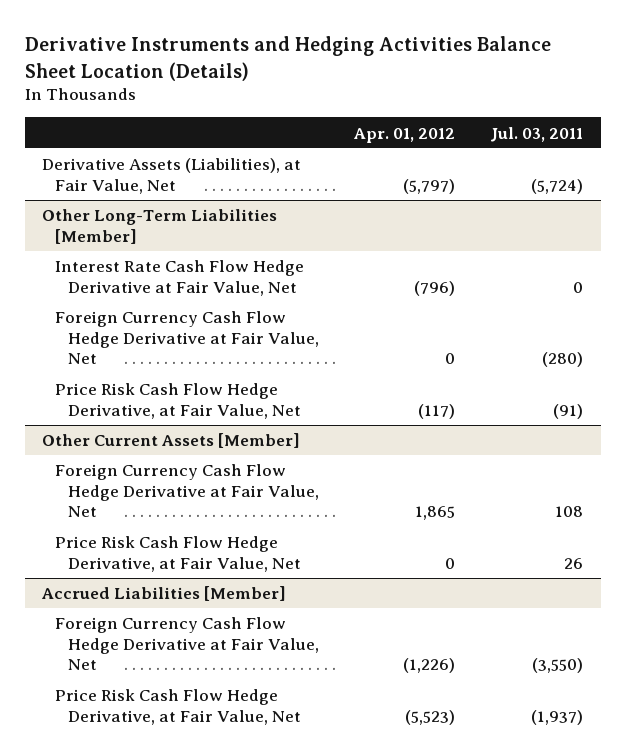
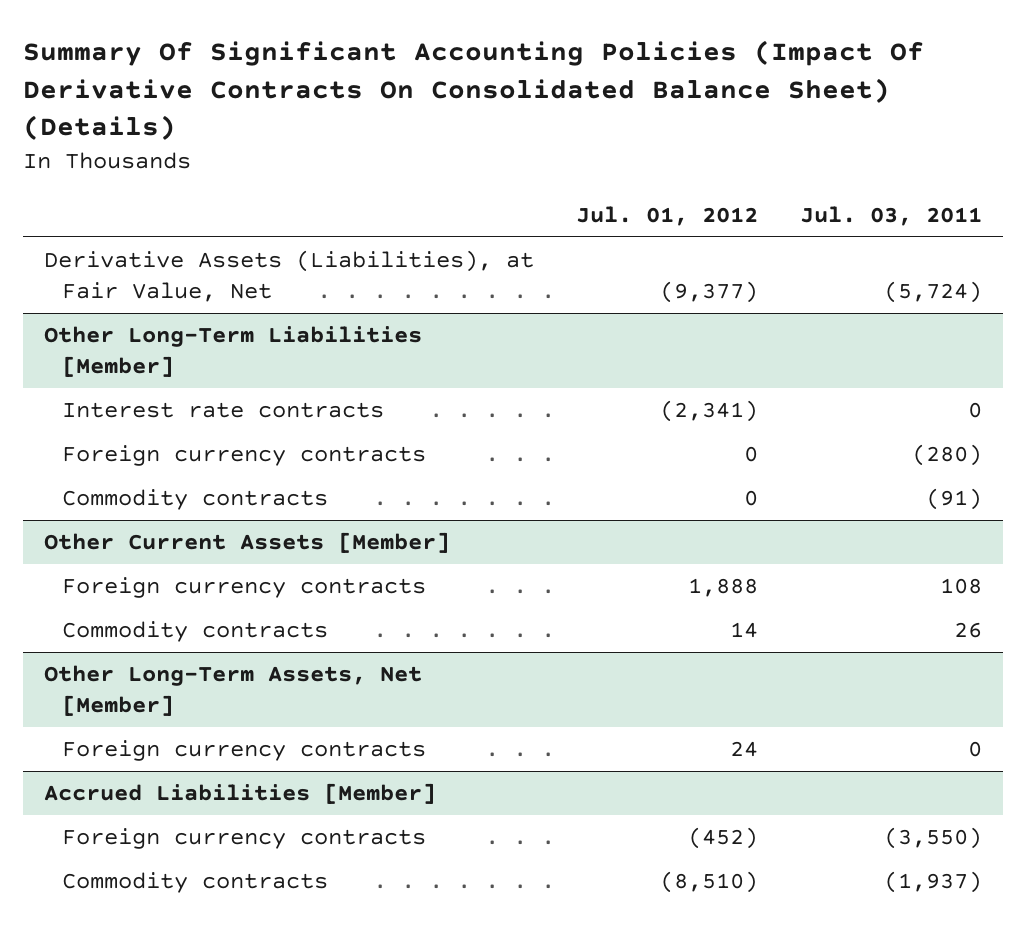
[24,36,551,81] Derivative Instruments and Hedging Activities Balance Sheet Location (Details) -> [22,40,924,141] Summary Of Significant Accounting Policies (Impact Of Derivative Contracts On Consolidated Balance Sheet) (Details)
[352,127,455,143] Apr. 01, 2012 -> none
none -> [575,205,758,226] Jul. 01, 2012
[54,260,304,296] Interest Rate Cash Flow Hedge Derivative at Fair Value, Net -> [61,402,384,419] Interest rate contracts
[54,311,319,365] Foreign Currency Cash Flow Hedge Derivative at Fair Value, Net -> [61,445,426,467] Foreign currency contracts
[54,383,301,419] Price Risk Cash Flow Hedge Derivative, at Fair Value, Net -> [61,489,328,511] Commodity contracts
[54,464,319,518] Foreign Currency Cash Flow Hedge Derivative at Fair Value, Net -> [61,577,426,599] Foreign currency contracts
[54,536,301,572] Price Risk Cash Flow Hedge Derivative, at Fair Value, Net -> [61,621,328,643] Commodity contracts
none -> [43,665,422,716] Other Long-Term Assets, Net [Member]
none -> [61,740,426,762] Foreign currency contracts
[54,617,319,671] Foreign Currency Cash Flow Hedge Derivative at Fair Value, Net -> [61,828,426,850] Foreign currency contracts
[54,689,301,725] Price Risk Cash Flow Hedge Derivative, at Fair Value, Net -> [61,872,328,894] Commodity contracts

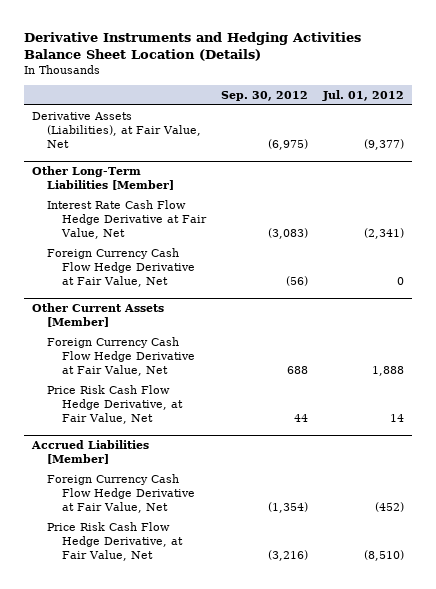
[22,40,924,141] Summary Of Significant Accounting Policies (Impact Of Derivative Contracts On Consolidated Balance Sheet) (Details) -> [24,31,362,61] Derivative Instruments and Hedging Activities Balance Sheet Location (Details)
[799,205,982,226] Jul. 03, 2011 -> none
none -> [220,91,308,102] Sep. 30, 2012
[61,489,328,511] Commodity contracts -> none
[61,402,384,419] Interest rate contracts -> [46,199,207,240] Interest Rate Cash Flow Hedge Derivative at Fair Value, Net
[61,445,426,467] Foreign currency contracts -> [46,247,195,288] Foreign Currency Cash Flow Hedge Derivative at Fair Value, Net
[43,665,422,716] Other Long-Term Assets, Net [Member] -> none
[61,740,426,762] Foreign currency contracts -> none
[61,577,426,599] Foreign currency contracts -> [46,336,195,377] Foreign Currency Cash Flow Hedge Derivative at Fair Value, Net
[61,621,328,643] Commodity contracts -> [46,384,183,425] Price Risk Cash Flow Hedge Derivative, at Fair Value, Net
[61,828,426,850] Foreign currency contracts -> [46,473,195,514] Foreign Currency Cash Flow Hedge Derivative at Fair Value, Net
[61,872,328,894] Commodity contracts -> [46,521,183,562] Price Risk Cash Flow Hedge Derivative, at Fair Value, Net

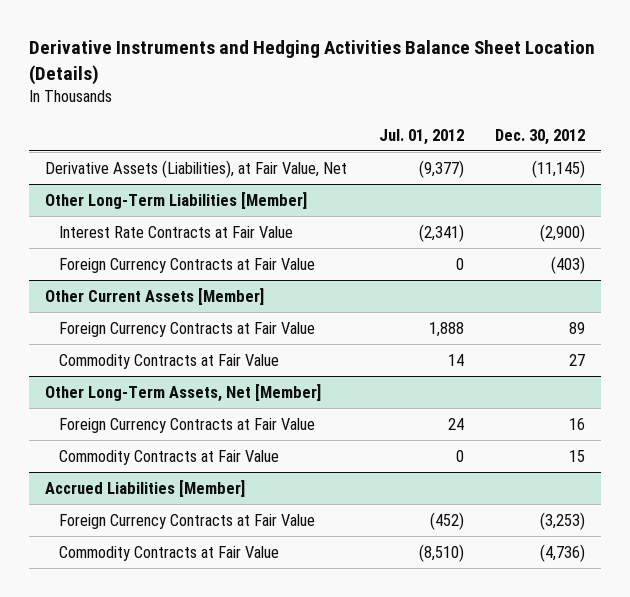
[220,91,308,102] Sep. 30, 2012 -> none
none -> [495,128,586,145] Dec. 30, 2012
[46,199,207,240] Interest Rate Cash Flow Hedge Derivative at Fair Value, Net -> [59,225,294,238] Interest Rate Contracts at Fair Value
[46,247,195,288] Foreign Currency Cash Flow Hedge Derivative at Fair Value, Net -> [59,257,316,273] Foreign Currency Contracts at Fair Value
[46,336,195,377] Foreign Currency Cash Flow Hedge Derivative at Fair Value, Net -> [59,321,316,337] Foreign Currency Contracts at Fair Value
[46,384,183,425] Price Risk Cash Flow Hedge Derivative, at Fair Value, Net -> [59,353,280,369] Commodity Contracts at Fair Value
none -> [44,383,321,402] Other Long-Term Assets, Net [Member]
none -> [59,417,316,433] Foreign Currency Contracts at Fair Value
none -> [59,449,280,465] Commodity Contracts at Fair Value
[46,473,195,514] Foreign Currency Cash Flow Hedge Derivative at Fair Value, Net -> [59,513,316,529] Foreign Currency Contracts at Fair Value
[46,521,183,562] Price Risk Cash Flow Hedge Derivative, at Fair Value, Net -> [59,545,280,561] Commodity Contracts at Fair Value

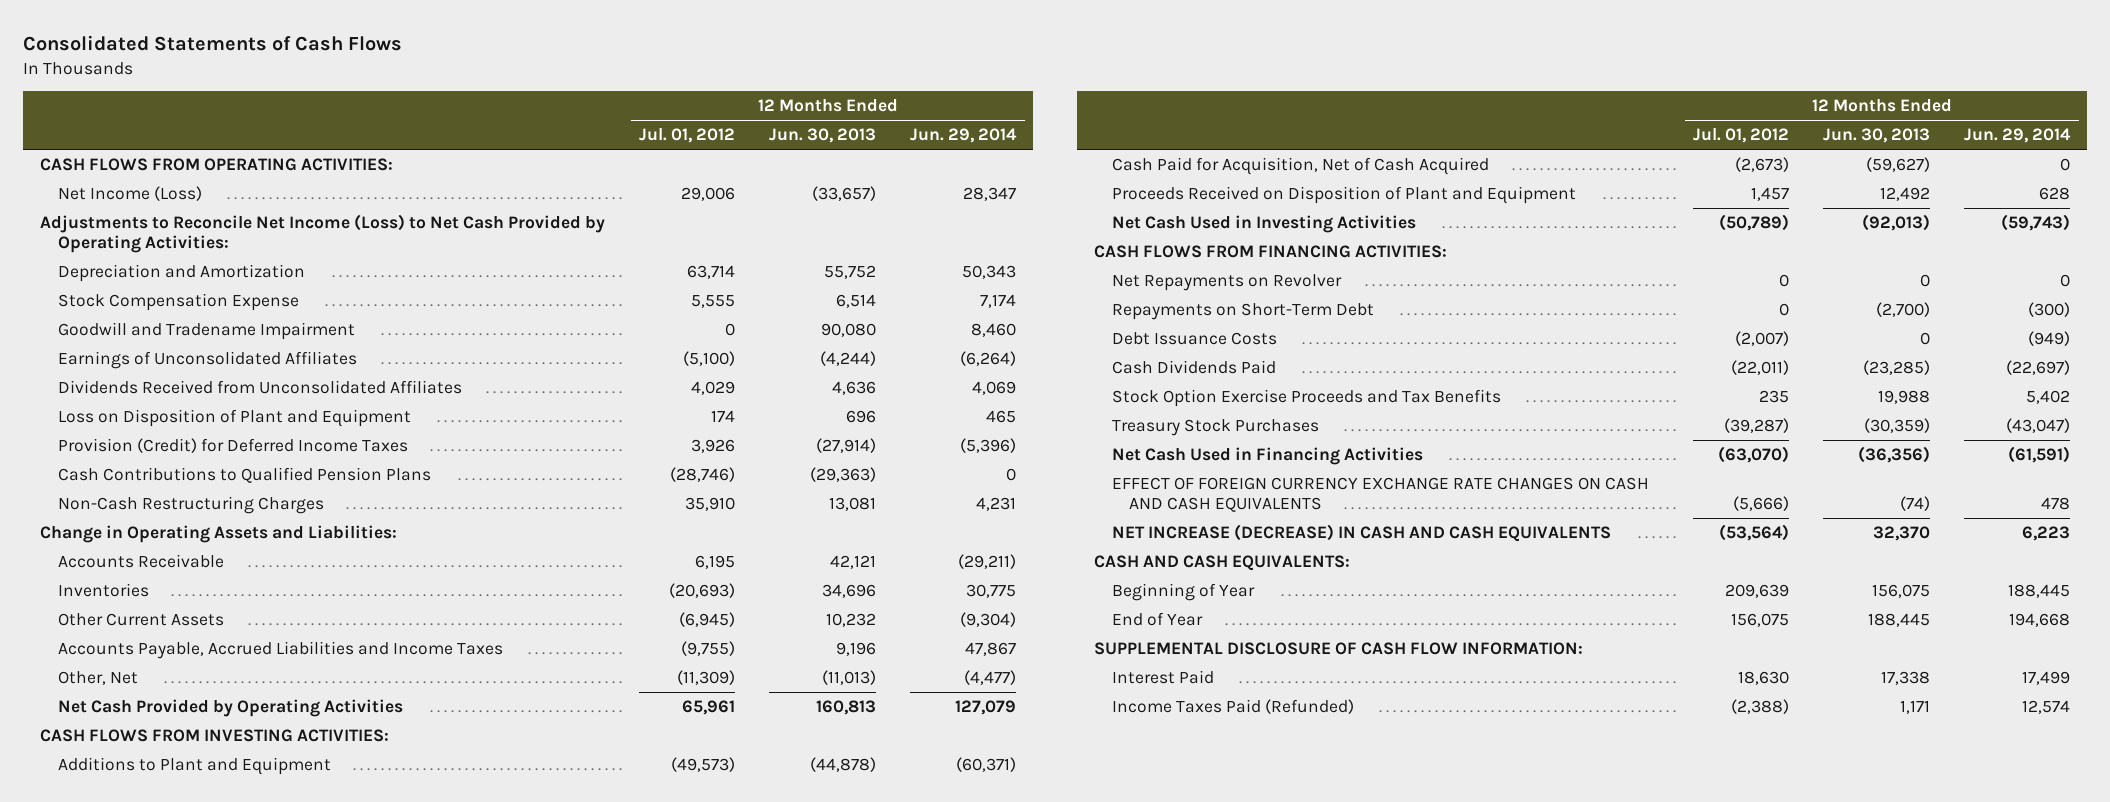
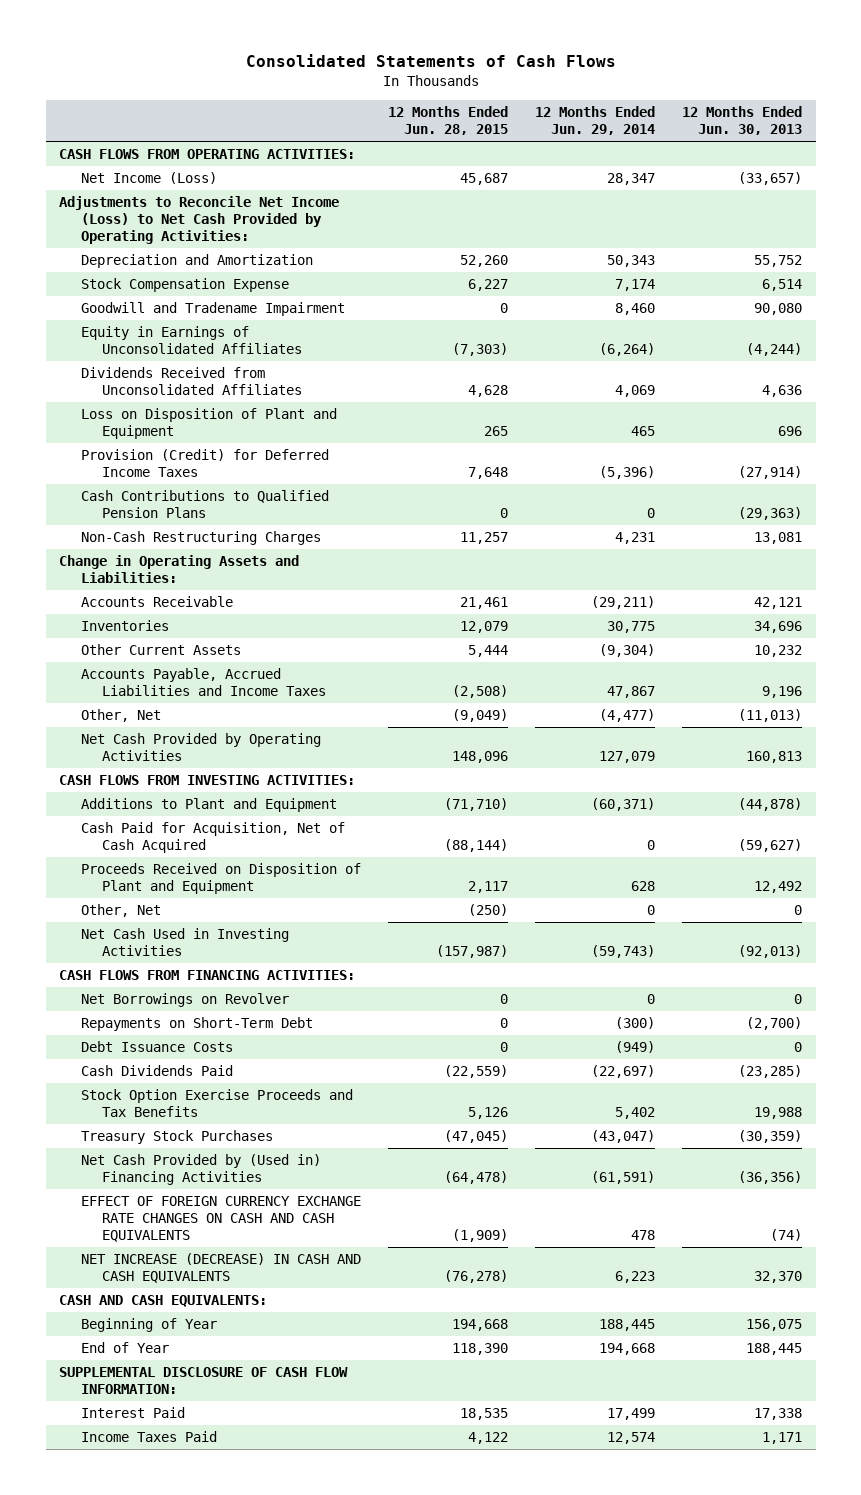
[639,128,736,144] Jul. 01, 2012 -> none
none -> [387,106,508,136] 12 Months Ended Jun. 28, 2015
[57,351,357,370] Earnings of Unconsolidated Affiliates -> [80,325,303,354] Equity in Earnings of Unconsolidated Affiliates
none -> [80,903,161,917] Other, Net
[1111,274,1342,292] Net Repayments on Revolver -> [80,992,289,1007] Net Borrowings on Revolver
[1111,447,1423,466] Net Cash Used in Financing Activities -> [80,1153,321,1185] Net Cash Provided by (Used in) Financing Activities
[1111,699,1354,715] Income Taxes Paid (Refunded) -> [80,1430,217,1442] Income Taxes Paid

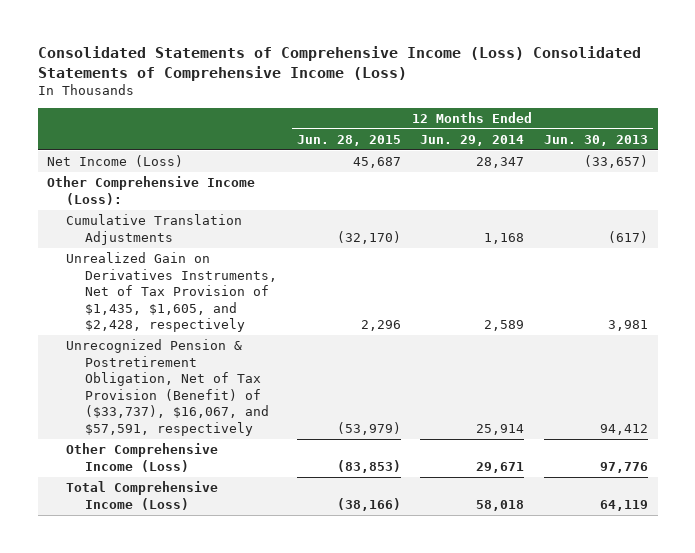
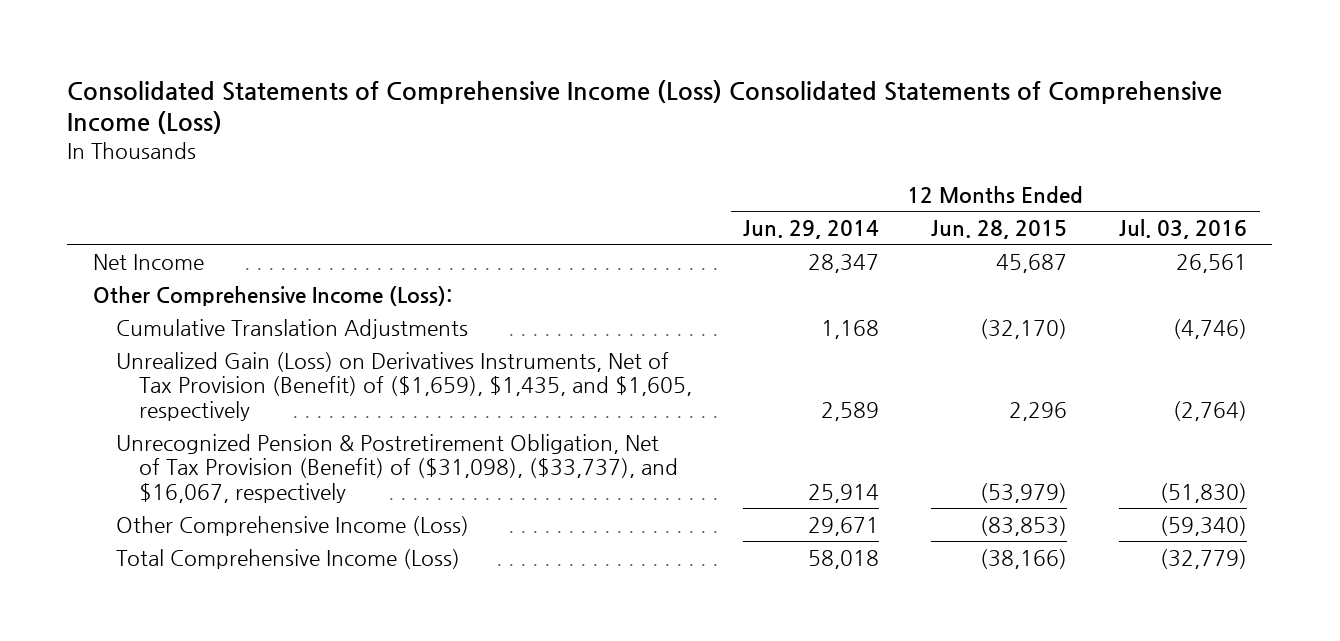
[543,134,648,146] Jun. 30, 2013 -> none
none -> [1118,218,1247,239] Jul. 03, 2016
[47,155,184,168] Net Income (Loss) -> [93,253,205,270] Net Income
[66,252,278,333] Unrealized Gain on Derivatives Instruments, Net of Tax Provision of $1,435, $1,605, and $2,428, respectively -> [116,351,692,421] Unrealized Gain (Loss) on Derivatives Instruments, Net of Tax Provision (Benefit) of ($1,659), $1,435, and $1,605, respectively
[66,339,270,436] Unrecognized Pension & Postretirement Obligation, Net of Tax Provision (Benefit) of ($33,737), $16,067, and $57,591, respectively -> [116,433,678,503] Unrecognized Pension & Postretirement Obligation, Net of Tax Provision (Benefit) of ($31,098), ($33,737), and $16,067, respectively

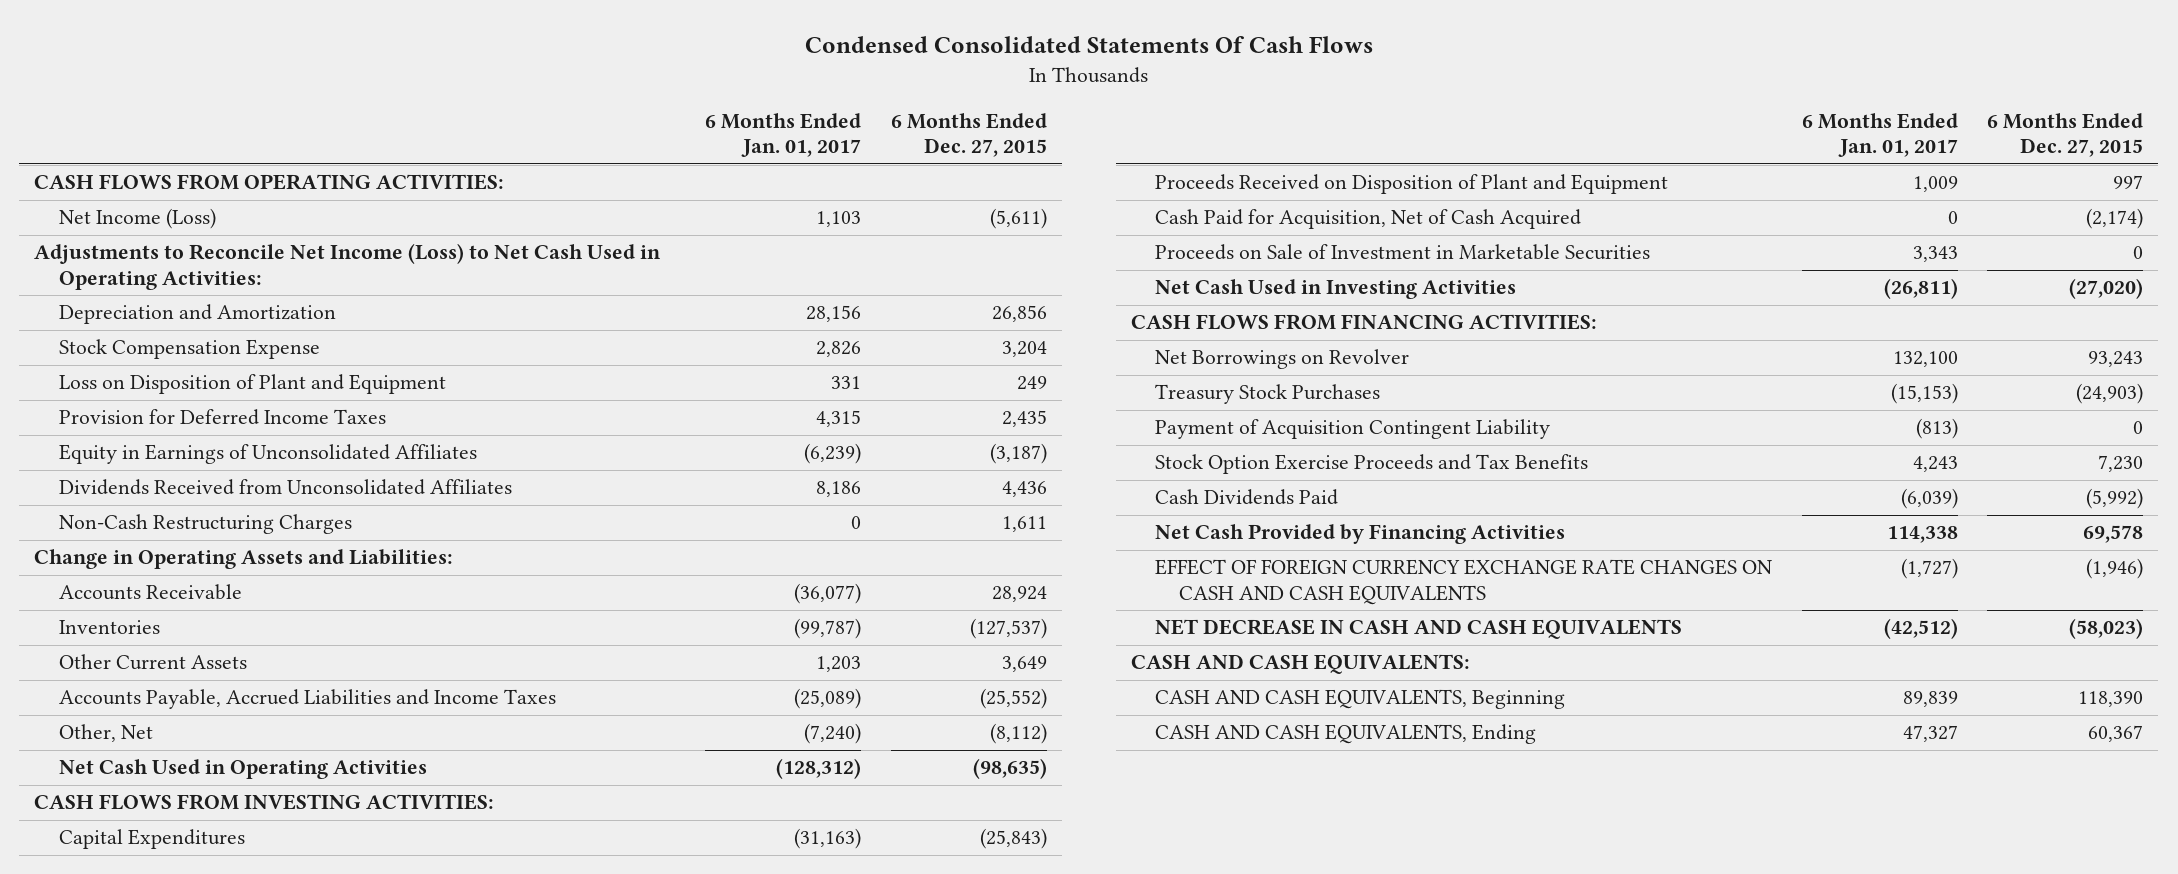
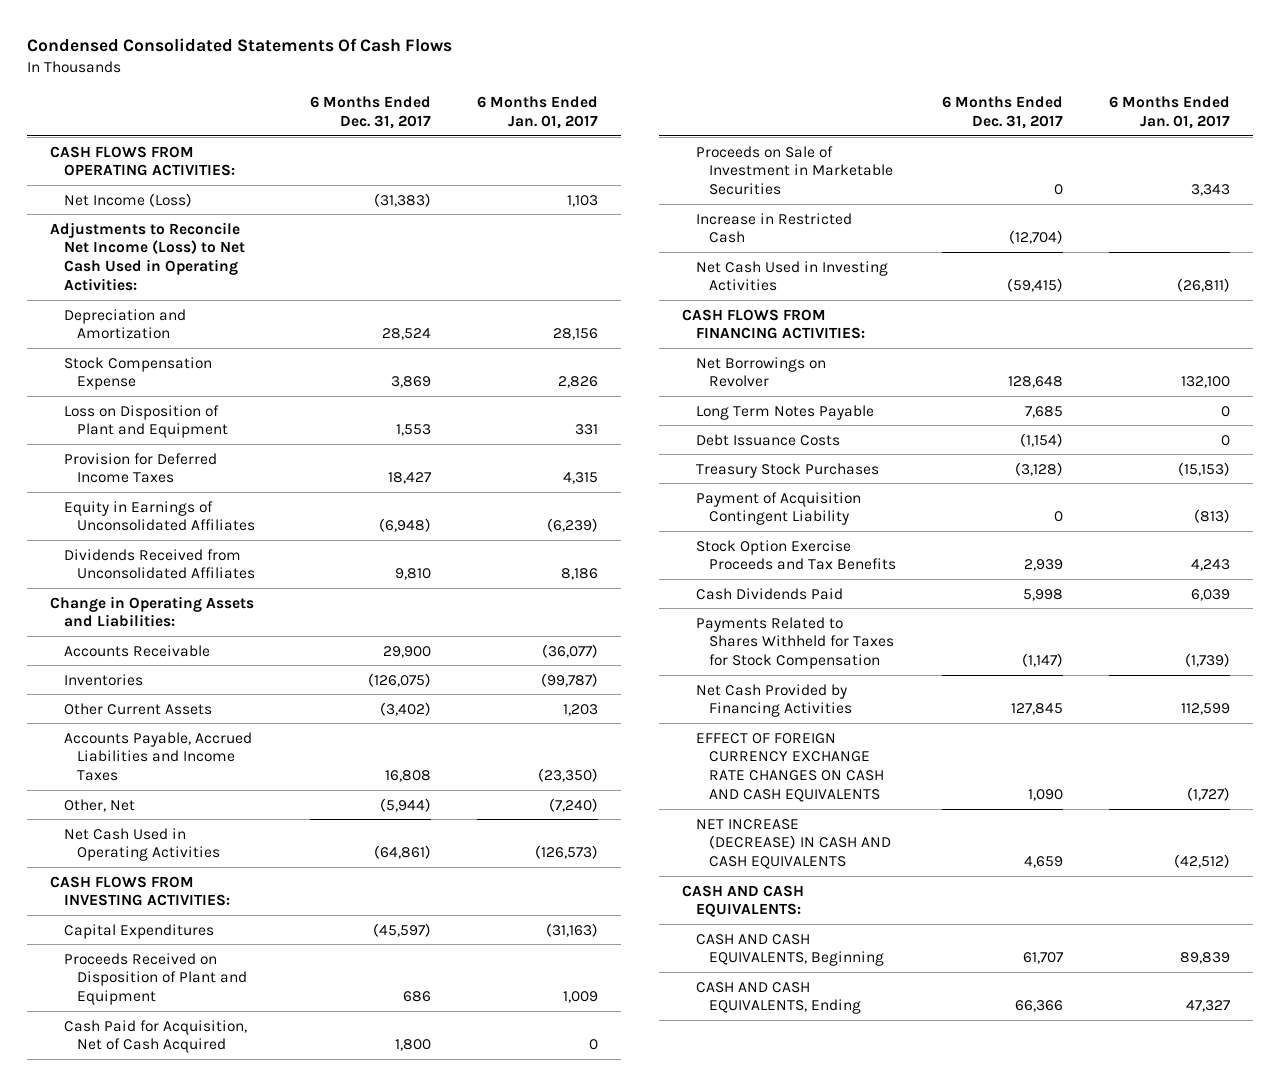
[891,112,1048,158] 6 Months Ended Dec. 27, 2015 -> none
none -> [309,95,431,129] 6 Months Ended Dec. 31, 2017
[58,514,352,535] Non-Cash Restructuring Charges -> none
[794,688,862,710] (25,089) -> [537,768,598,783] (23,350)
[776,758,862,780] (128,312) -> [534,845,598,860] (126,573)
none -> [695,212,852,244] Increase in Restricted Cash
none -> [695,404,874,420] Long Term Notes Payable
none -> [695,433,840,446] Debt Issuance Costs
[1900,488,1958,510] (6,039) -> [1190,588,1230,601] 6,039
none -> [695,616,894,670] Payments Related to Shares Withheld for Taxes for Stock Compensation
[1886,526,1958,544] 114,338 -> [1180,703,1230,716] 112,599
[1154,619,1682,640] NET DECREASE IN CASH AND CASH EQUIVALENTS -> [695,818,891,870] NET INCREASE (DECREASE) IN CASH AND CASH EQUIVALENTS

